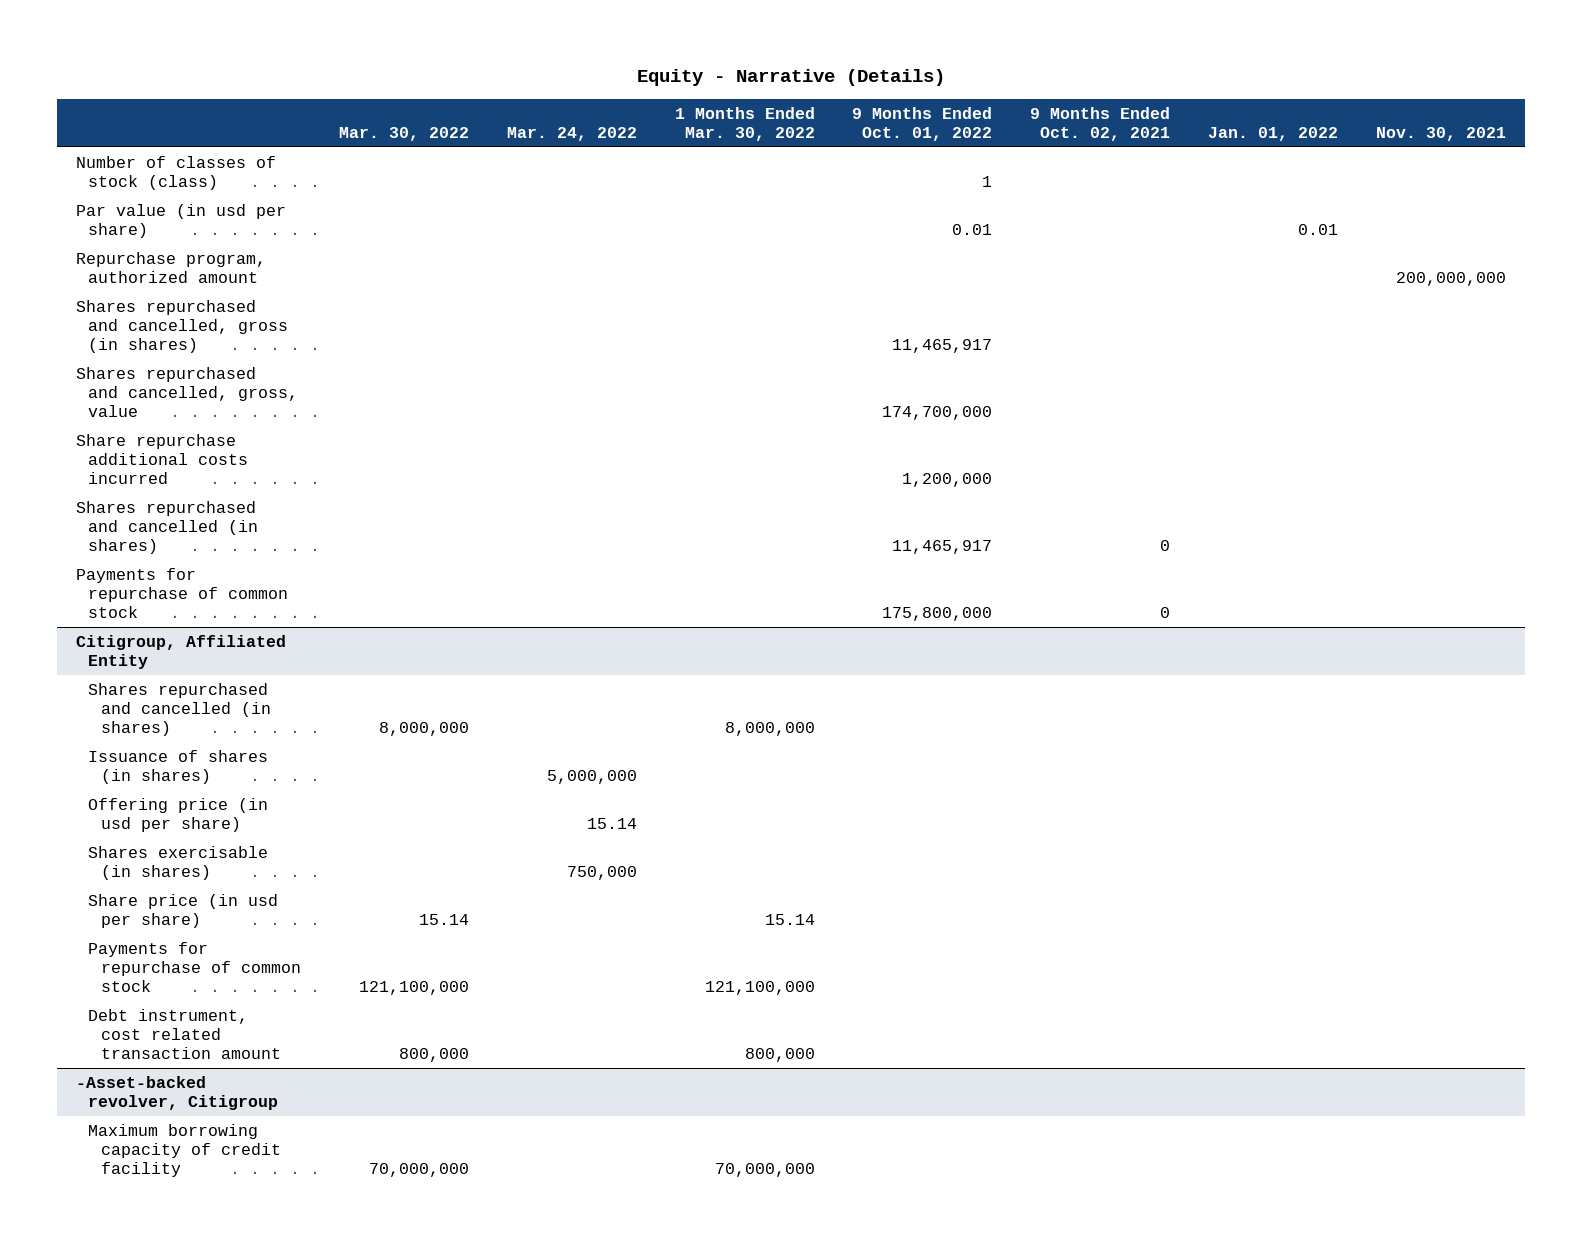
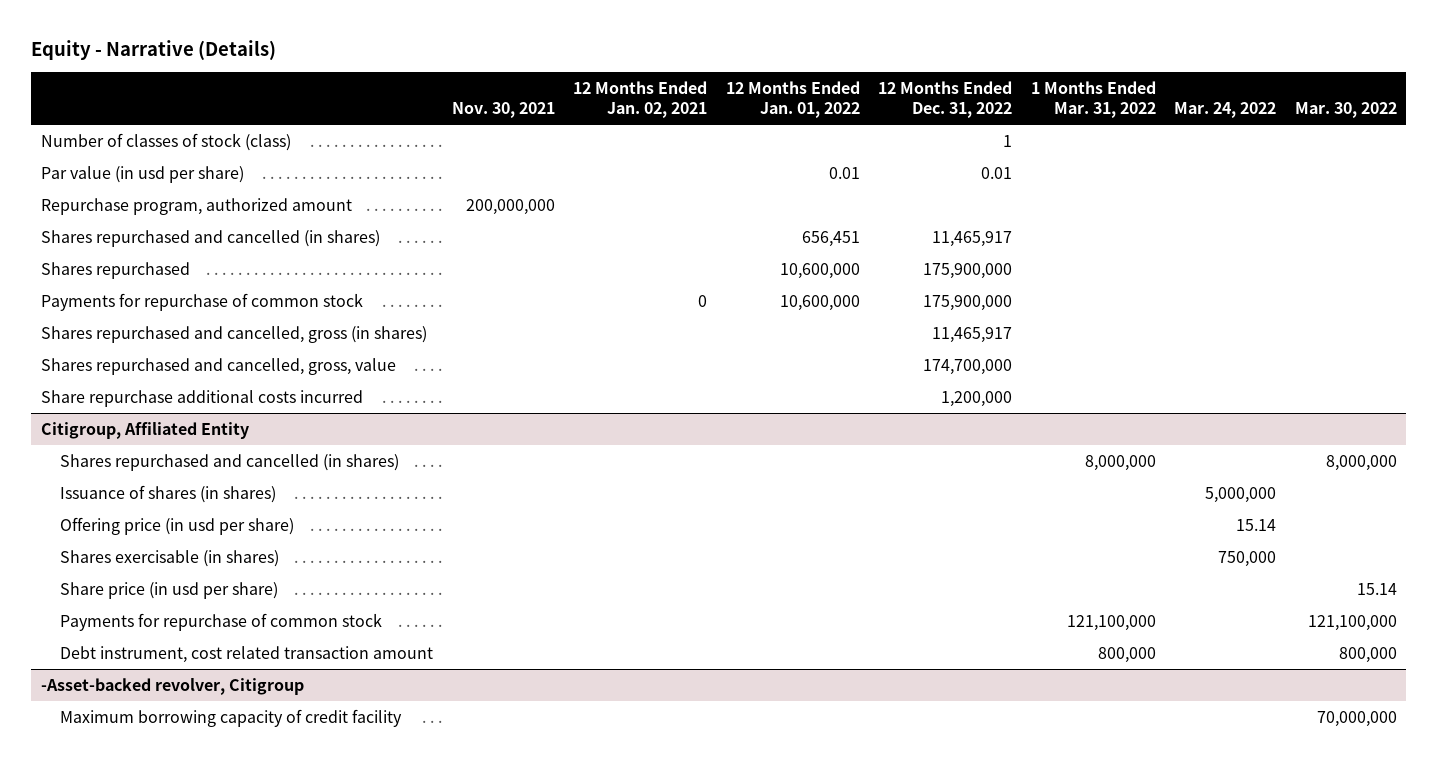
[674,106,815,141] 1 Months Ended Mar. 30, 2022 -> none
[852,106,993,141] 9 Months Ended Oct. 01, 2022 -> none
[1030,106,1171,141] 9 Months Ended Oct. 02, 2021 -> none
[1208,126,1339,141] Jan. 01, 2022 -> none
none -> [573,80,708,119] 12 Months Ended Jan. 02, 2021
none -> [725,80,860,119] 12 Months Ended Jan. 01, 2022
none -> [878,80,1013,119] 12 Months Ended Dec. 31, 2022
none -> [1030,80,1156,119] 1 Months Ended Mar. 31, 2022
[75,500,259,555] Shares repurchased and cancelled (in shares) -> [40,229,380,247] Shares repurchased and cancelled (in shares)
none -> [40,261,190,279] Shares repurchased
[75,567,289,619] Payments for repurchase of common stock -> [40,292,363,311] Payments for repurchase of common stock

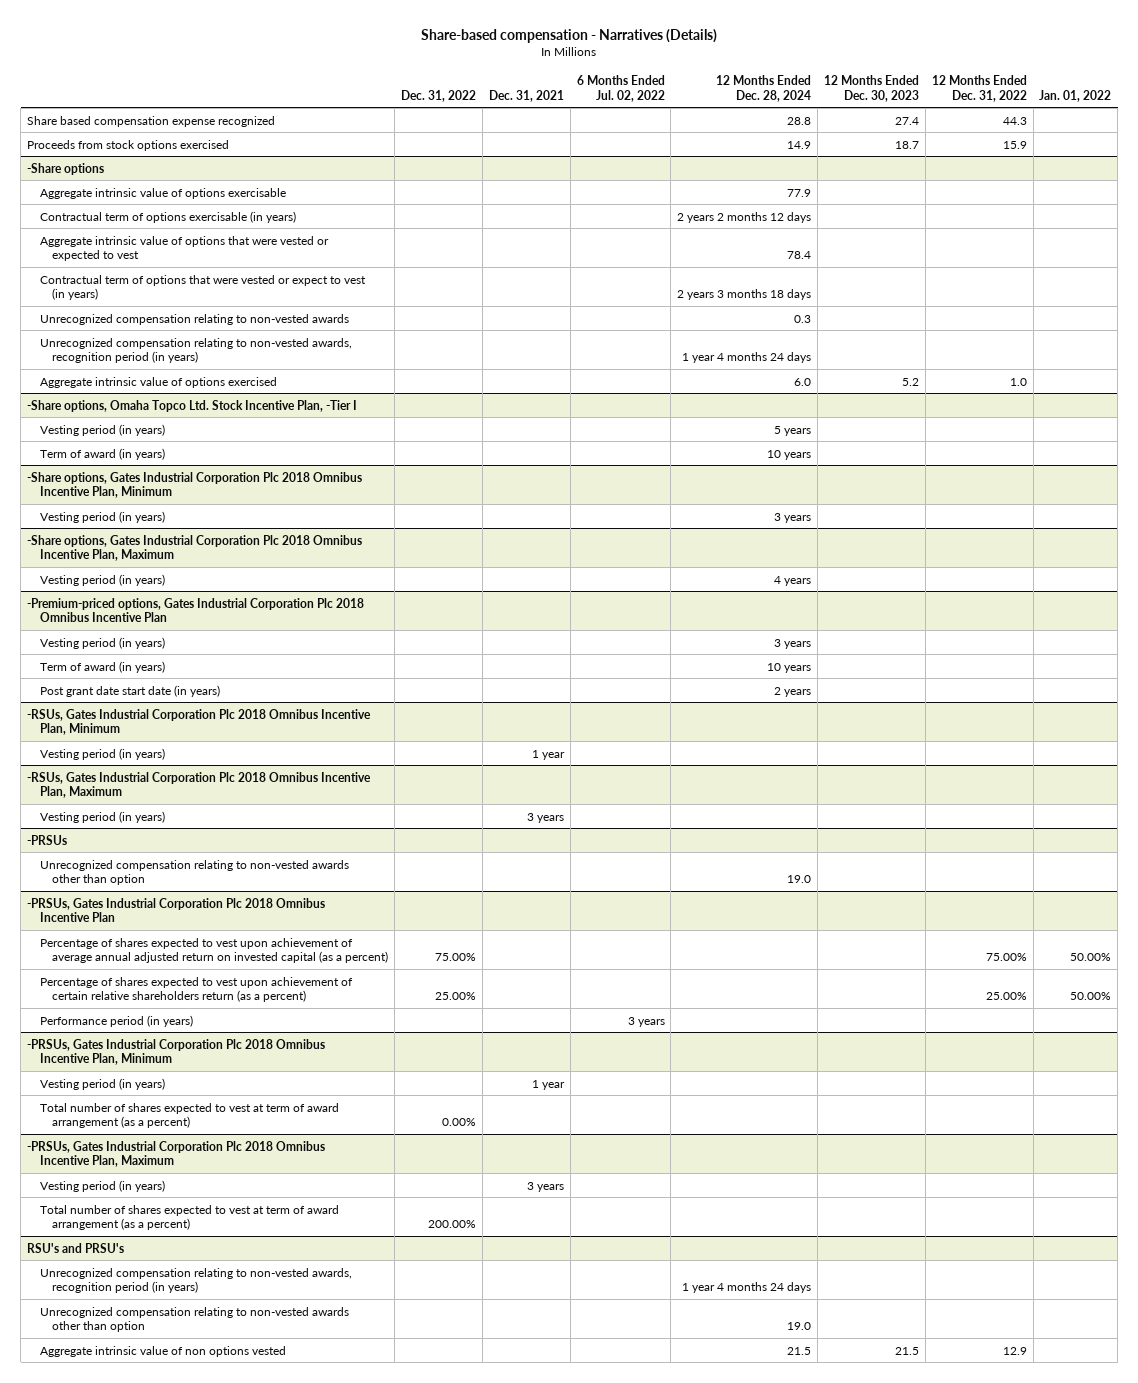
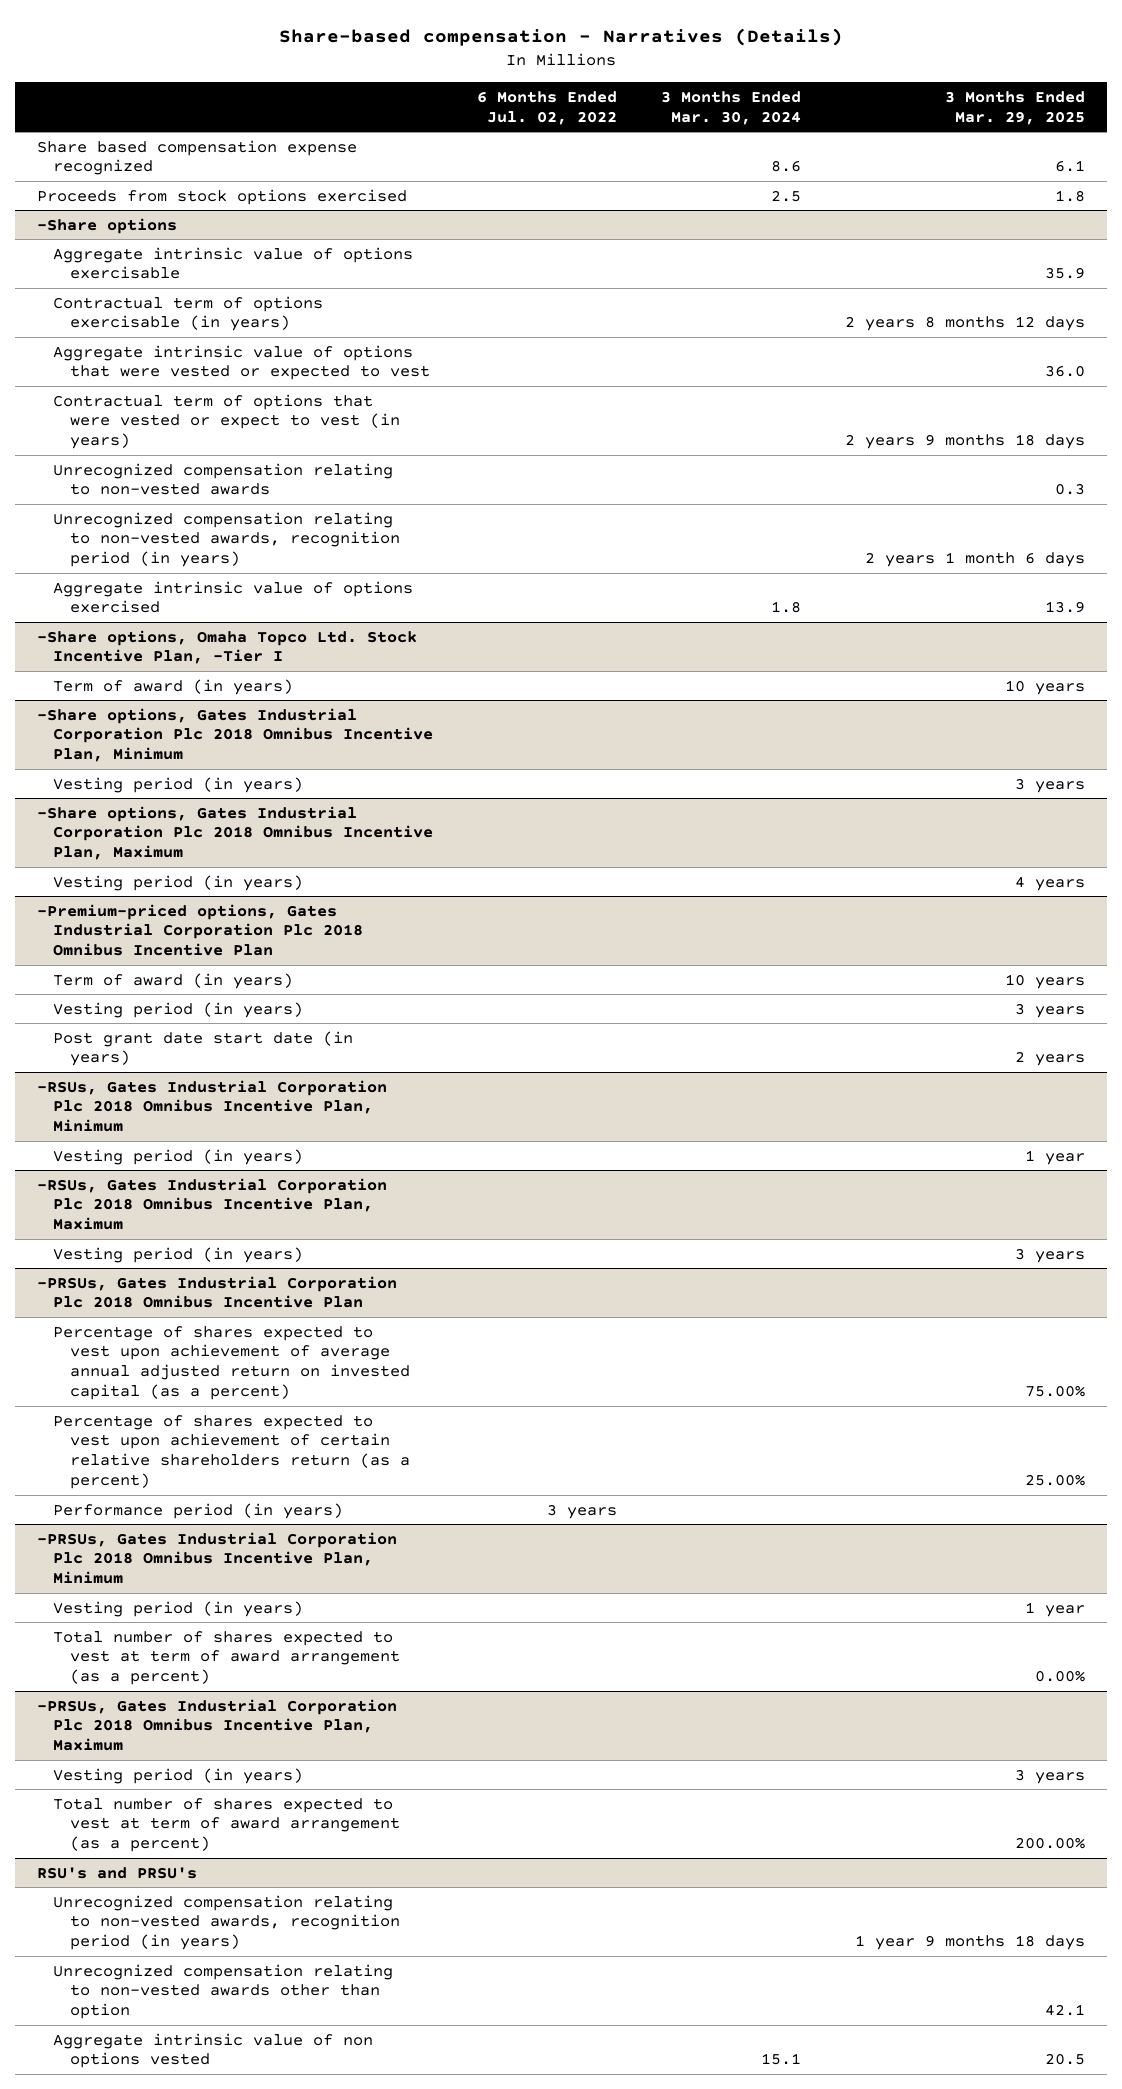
[401,89,477,102] Dec. 31, 2022 -> none
[488,89,564,102] Dec. 31, 2021 -> none
[716,74,812,102] 12 Months Ended Dec. 28, 2024 -> none
[823,74,919,102] 12 Months Ended Dec. 30, 2023 -> none
[931,74,1027,102] 12 Months Ended Dec. 31, 2022 -> none
[1039,89,1112,102] Jan. 01, 2022 -> none
none -> [661,90,802,125] 3 Months Ended Mar. 30, 2024
none -> [944,90,1085,125] 3 Months Ended Mar. 29, 2025
[39,423,165,436] Vesting period (in years) -> none
[39,636,165,649] Vesting period (in years) -> [53,1001,304,1018] Vesting period (in years)
[26,834,67,845] -PRSUs -> none
[39,859,349,886] Unrecognized compensation relating to non-vested awards other than option -> none

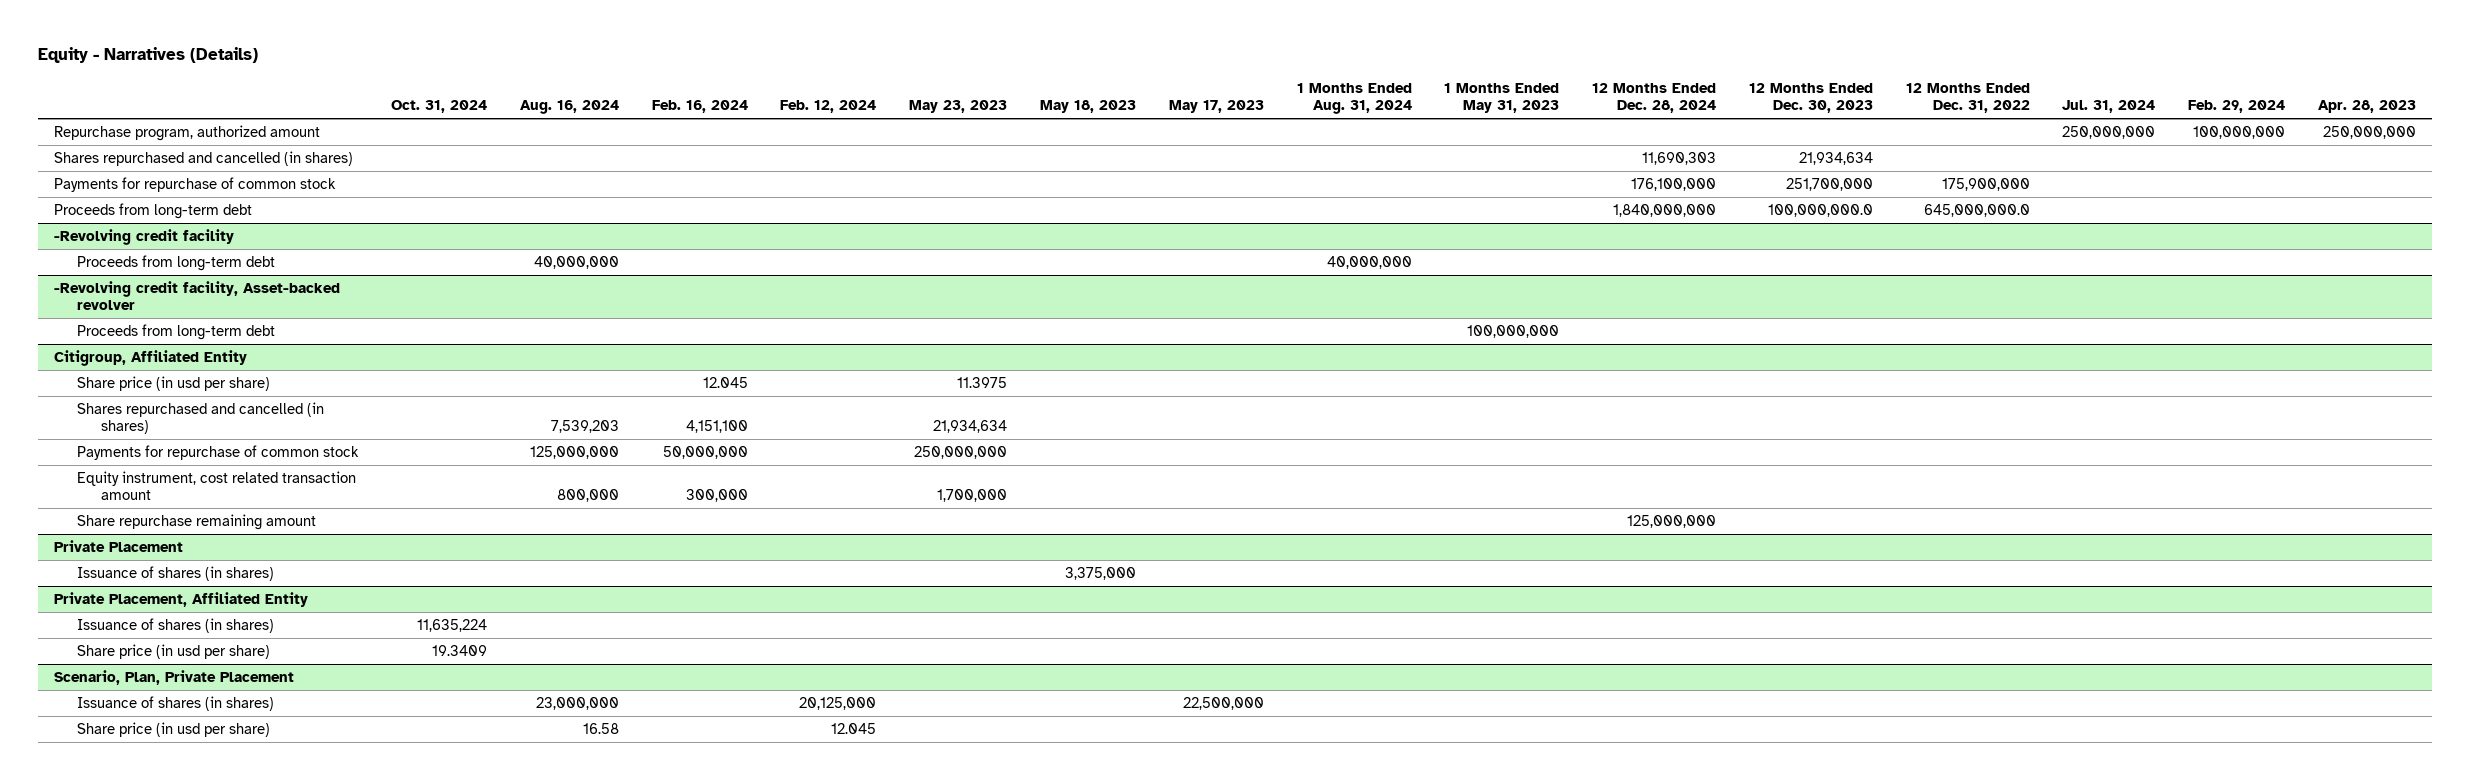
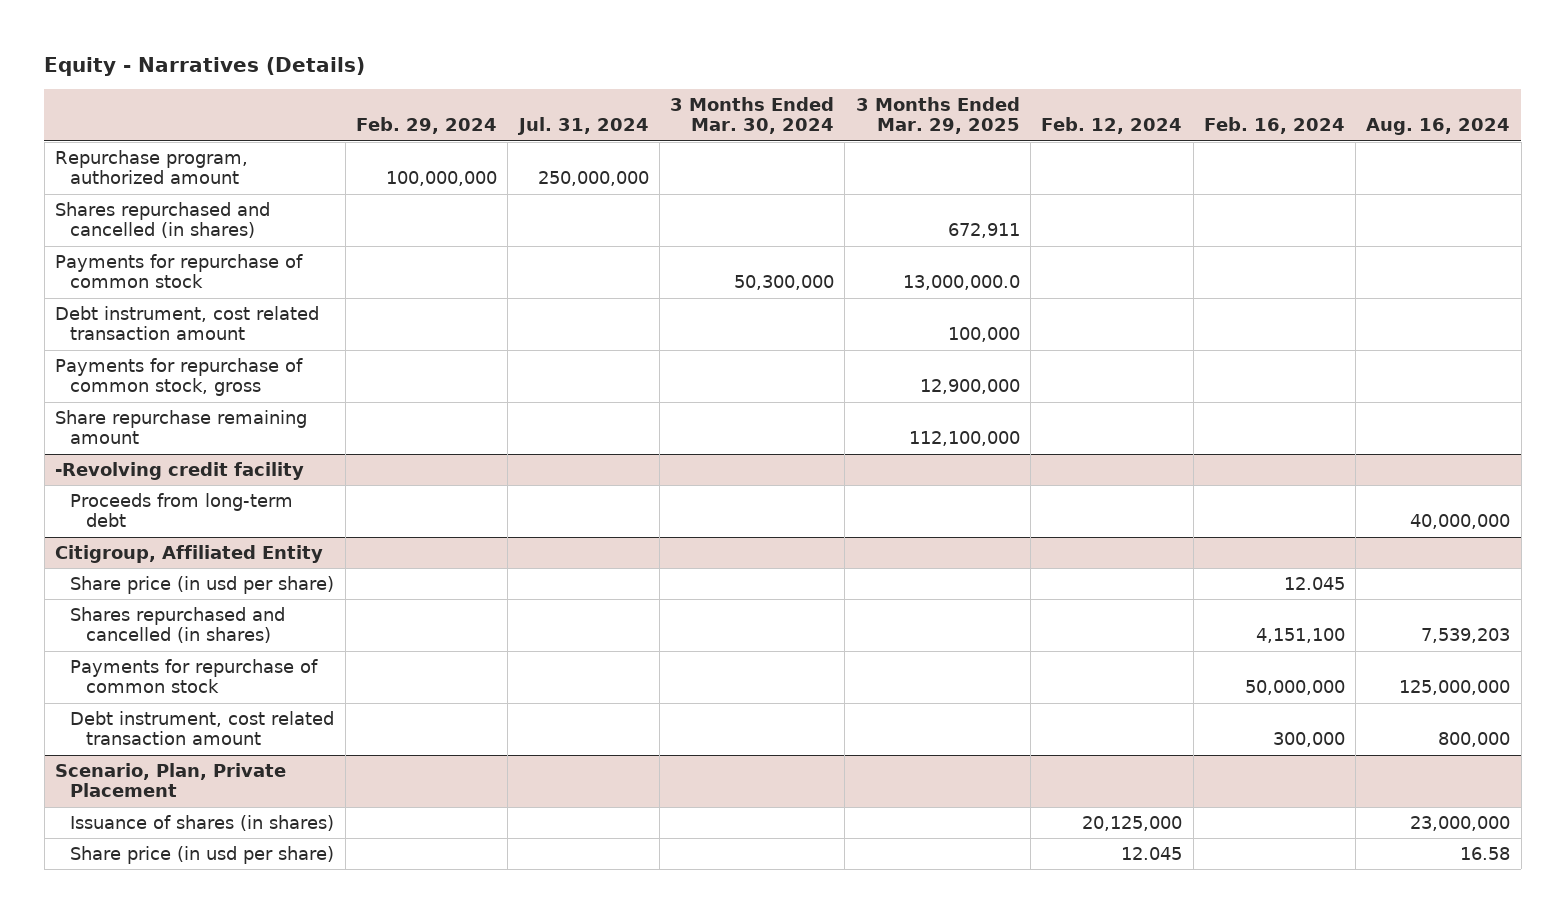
[391,100,488,114] Oct. 31, 2024 -> none
[909,100,1008,114] May 23, 2023 -> none
[1039,100,1136,114] May 18, 2023 -> none
[1168,100,1264,114] May 17, 2023 -> none
[1296,82,1412,115] 1 Months Ended Aug. 31, 2024 -> none
[1444,82,1560,114] 1 Months Ended May 31, 2023 -> none
[1592,82,1717,114] 12 Months Ended Dec. 28, 2024 -> none
[1748,82,1873,114] 12 Months Ended Dec. 30, 2023 -> none
[1905,82,2030,114] 12 Months Ended Dec. 31, 2022 -> none
[2317,100,2416,114] Apr. 28, 2023 -> none
none -> [670,96,835,135] 3 Months Ended Mar. 30, 2024
none -> [855,96,1020,135] 3 Months Ended Mar. 29, 2025
[54,203,253,220] Proceeds from long-term debt -> none
none -> [55,305,320,341] Debt instrument, cost related transaction amount
none -> [55,357,304,397] Payments for repurchase of common stock, gross
none -> [55,409,308,445] Share repurchase remaining amount
[54,281,341,311] -Revolving credit facility, Asset-backed revolver -> none
[77,324,276,341] Proceeds from long-term debt -> none
[77,514,317,531] Share repurchase remaining amount -> none
[54,540,184,553] Private Placement -> none
[77,566,275,582] Issuance of shares (in shares) -> none
[54,592,309,608] Private Placement, Affiliated Entity -> none
[77,618,275,634] Issuance of shares (in shares) -> none
[77,644,271,660] Share price (in usd per share) -> none
[77,471,357,501] Equity instrument, cost related transaction amount -> [70,710,335,746] Debt instrument, cost related transaction amount

